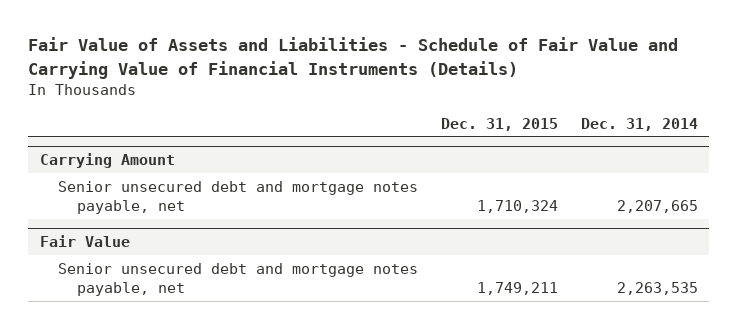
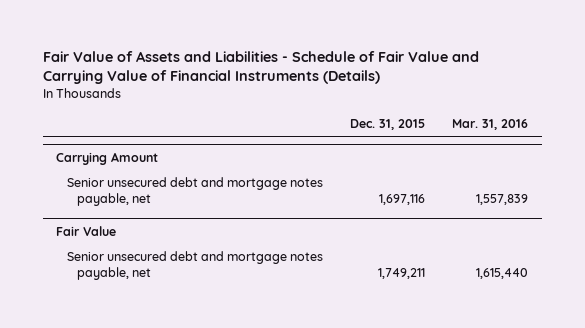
[580,117,698,131] Dec. 31, 2014 -> none
none -> [452,118,529,130] Mar. 31, 2016
[477,199,559,213] 1,710,324 -> [379,193,426,205] 1,697,116

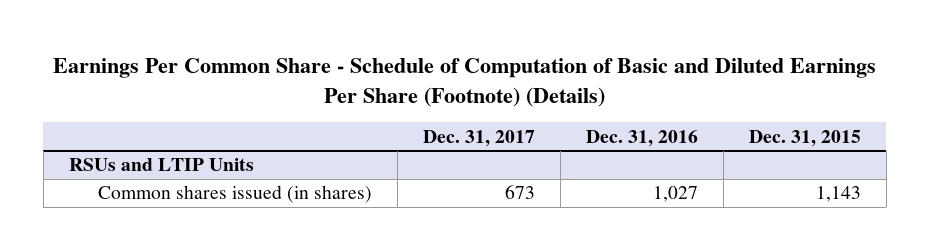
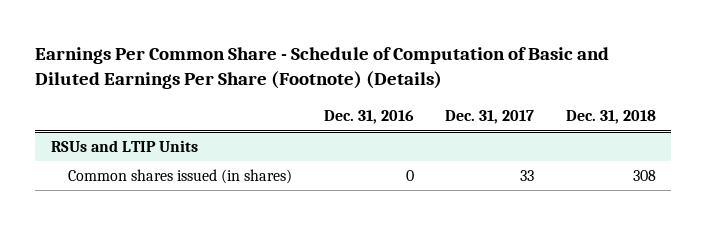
[748,129,861,147] Dec. 31, 2015 -> none
none -> [565,110,656,125] Dec. 31, 2018
[504,185,535,200] 673 -> [520,170,535,182] 33
[652,186,698,203] 1,027 -> [405,170,414,182] 0

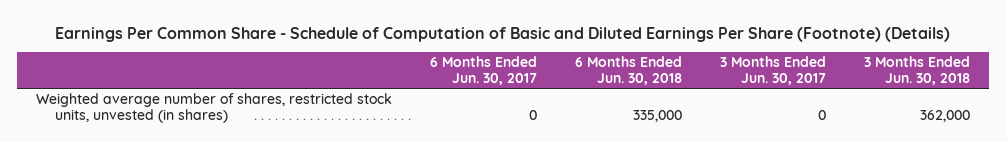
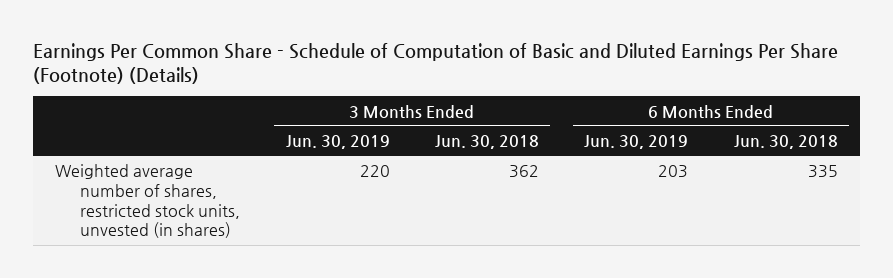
[430,56,538,86] 6 Months Ended Jun. 30, 2017 -> none
[720,56,827,86] 3 Months Ended Jun. 30, 2017 -> none
none -> [285,134,390,149] Jun. 30, 2019
none -> [584,134,689,149] Jun. 30, 2019
[633,109,683,122] 335,000 -> [807,165,838,179] 335
[920,109,971,122] 362,000 -> [508,165,539,179] 362

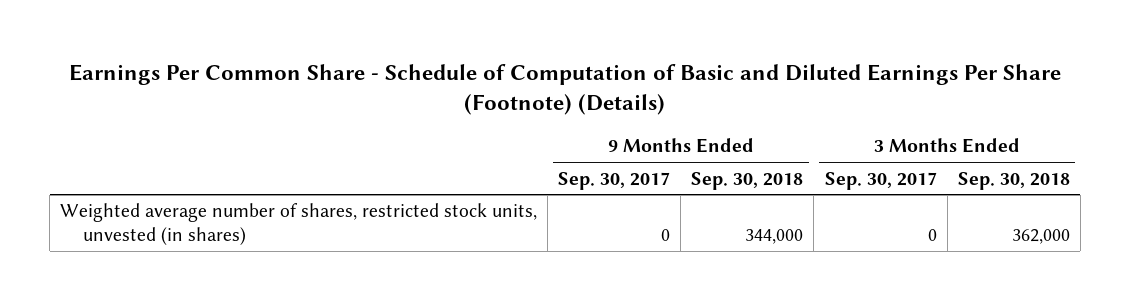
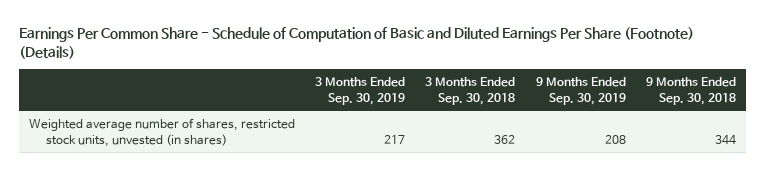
[558,171,671,190] Sep. 30, 2017 -> none
[824,171,937,190] Sep. 30, 2017 -> none
none -> [315,77,406,105] 3 Months Ended Sep. 30, 2019
none -> [535,77,626,105] 9 Months Ended Sep. 30, 2019
[745,228,804,244] 344,000 -> [714,134,736,145] 344
[1011,228,1070,244] 362,000 -> [494,134,516,144] 362

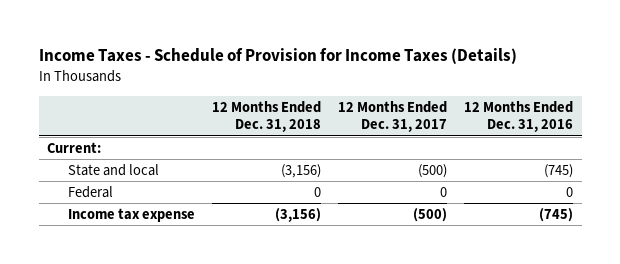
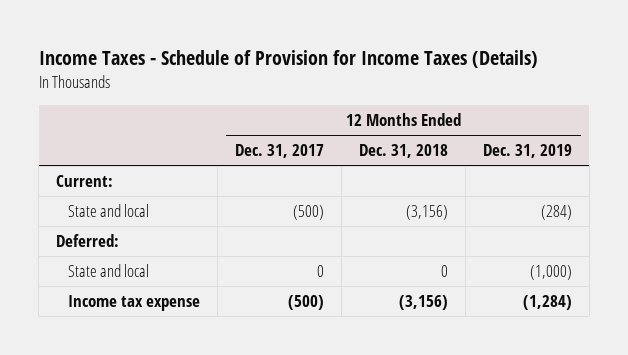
[464,101,574,133] 12 Months Ended Dec. 31, 2016 -> none
none -> [482,144,572,159] Dec. 31, 2019
[68,185,114,198] Federal -> none
none -> [56,234,120,248] Deferred:
none -> [68,264,150,278] State and local

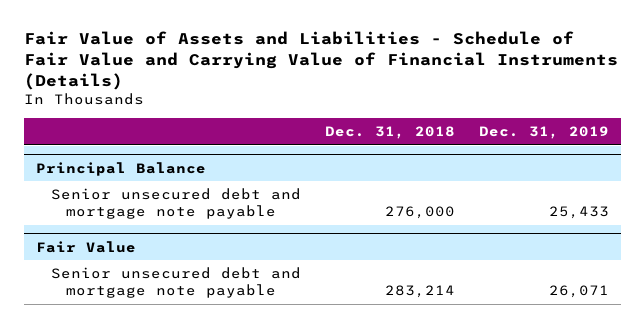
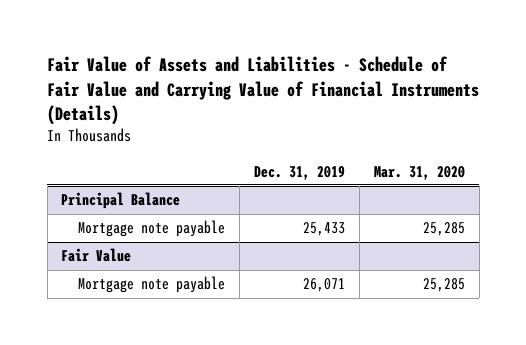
[324,125,455,139] Dec. 31, 2018 -> none
none -> [373,165,465,180] Mar. 31, 2020
[50,188,301,219] Senior unsecured debt and mortgage note payable -> [78,220,226,238] Mortgage note payable
[50,267,301,298] Senior unsecured debt and mortgage note payable -> [78,276,226,294] Mortgage note payable

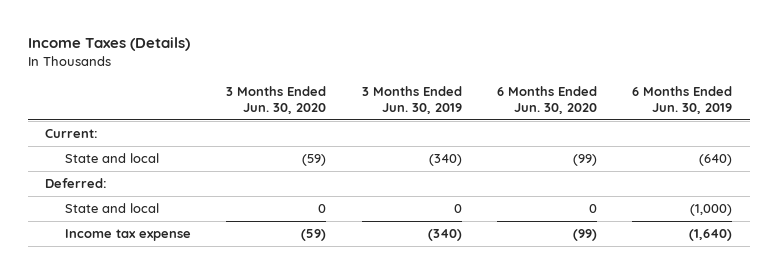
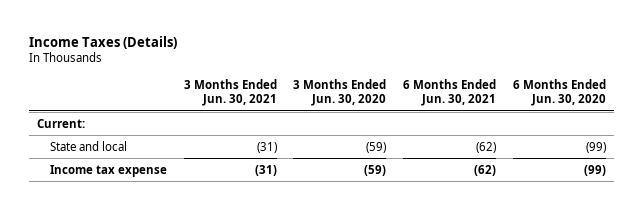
[361,86,462,114] 3 Months Ended Jun. 30, 2019 -> none
[632,86,733,114] 6 Months Ended Jun. 30, 2019 -> none
none -> [183,78,277,107] 3 Months Ended Jun. 30, 2021
none -> [402,78,496,107] 6 Months Ended Jun. 30, 2021
[45,178,108,189] Deferred: -> none
[64,203,159,214] State and local -> none

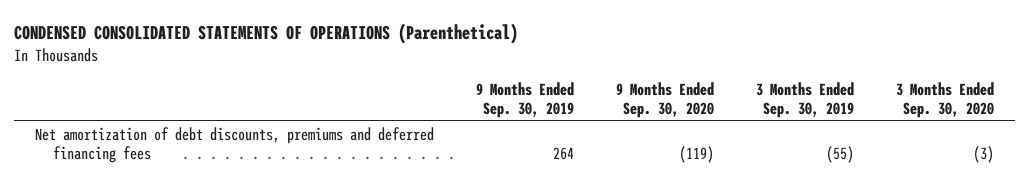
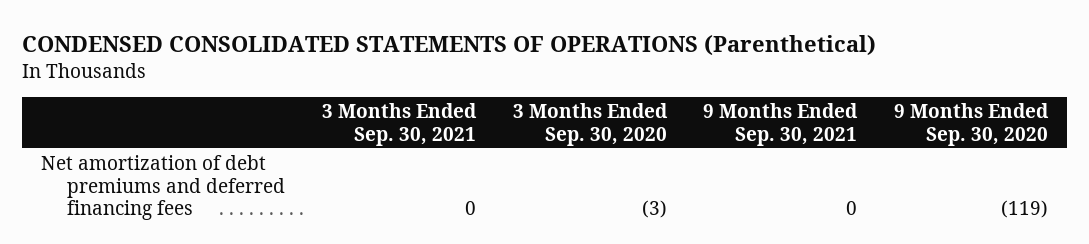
[476,82,575,118] 9 Months Ended Sep. 30, 2019 -> none
[756,82,855,118] 3 Months Ended Sep. 30, 2019 -> none
none -> [321,103,477,146] 3 Months Ended Sep. 30, 2021
none -> [703,103,859,146] 9 Months Ended Sep. 30, 2021
[35,126,435,163] Net amortization of debt discounts, premiums and deferred financing fees -> [40,155,286,221] Net amortization of debt premiums and deferred financing fees

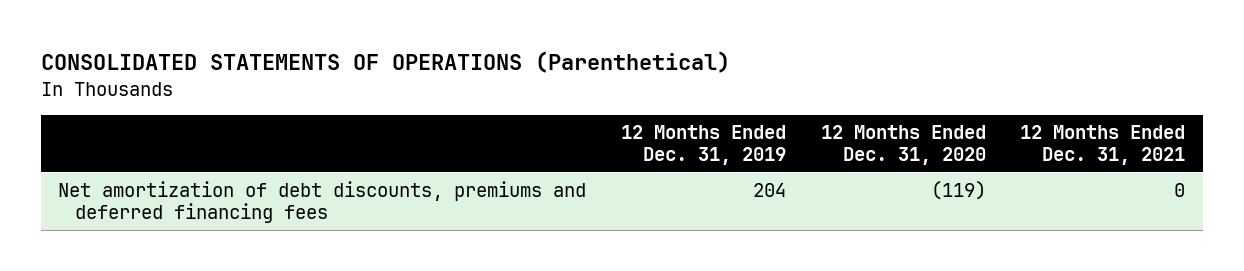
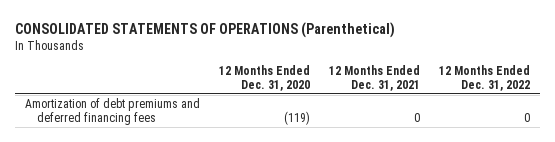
[620,125,786,166] 12 Months Ended Dec. 31, 2019 -> none
none -> [439,64,531,92] 12 Months Ended Dec. 31, 2022
[58,181,587,224] Net amortization of debt discounts, premiums and deferred financing fees -> [24,97,200,126] Amortization of debt premiums and deferred financing fees

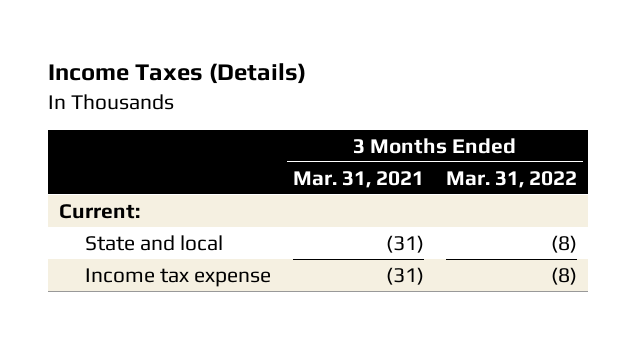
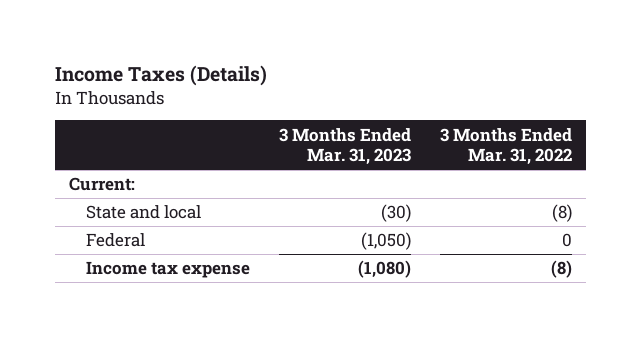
[293,170,425,188] Mar. 31, 2021 -> none
none -> [278,127,411,165] 3 Months Ended Mar. 31, 2023
none -> [86,233,146,248] Federal

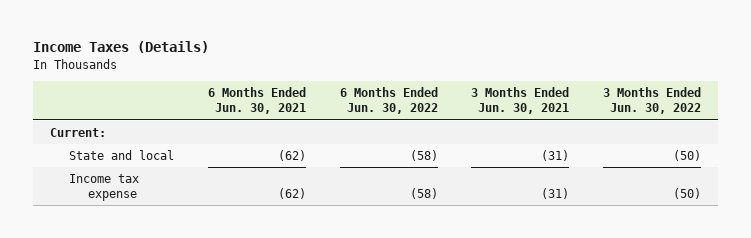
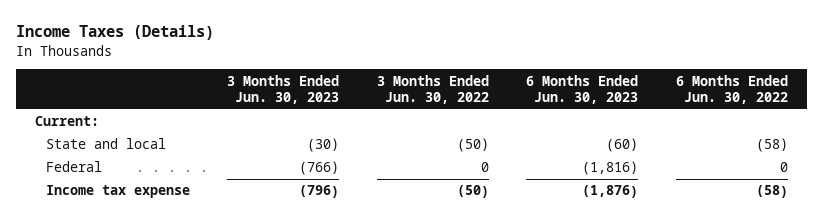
[207,87,306,115] 6 Months Ended Jun. 30, 2021 -> none
[471,87,570,115] 3 Months Ended Jun. 30, 2021 -> none
none -> [227,74,340,105] 3 Months Ended Jun. 30, 2023
none -> [526,74,639,105] 6 Months Ended Jun. 30, 2023
none -> [45,161,102,173] Federal

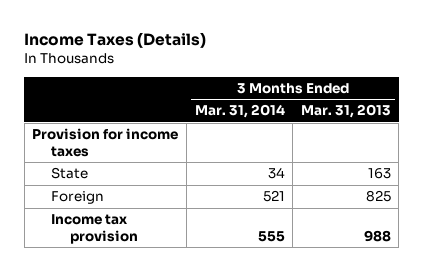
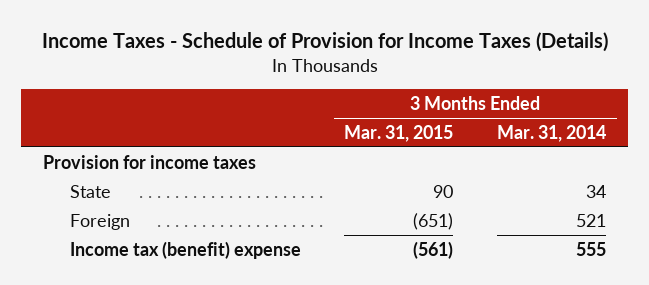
[24,32,207,49] Income Taxes (Details) -> [41,32,608,53] Income Taxes - Schedule of Provision for Income Taxes (Details)
[300,104,391,119] Mar. 31, 2013 -> none
none -> [344,124,454,142] Mar. 31, 2015
[51,214,139,245] Income tax provision -> [69,240,301,259] Income tax (benefit) expense

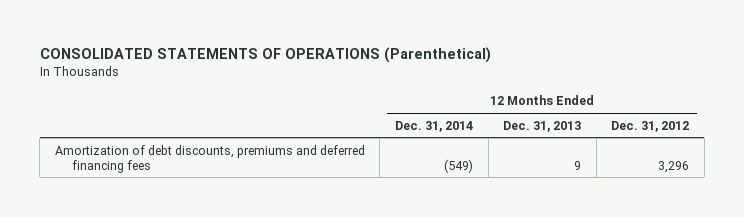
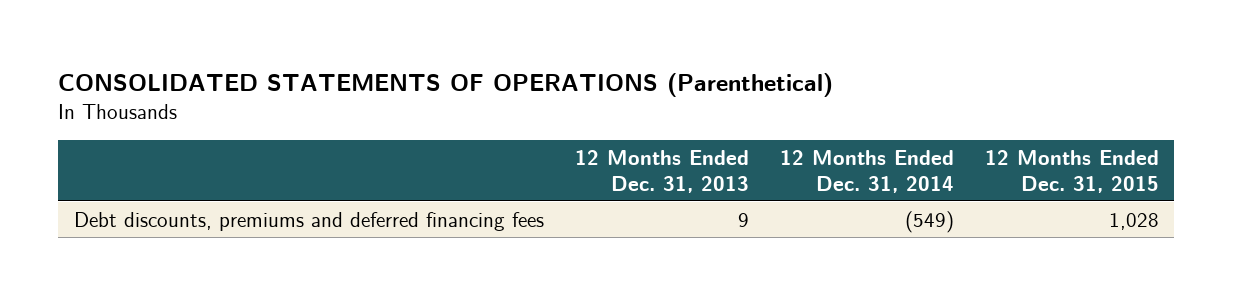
[611,120,690,132] Dec. 31, 2012 -> none
none -> [984,150,1159,193] 12 Months Ended Dec. 31, 2015
[54,144,365,173] Amortization of debt discounts, premiums and deferred financing fees -> [73,211,544,231] Debt discounts, premiums and deferred financing fees

